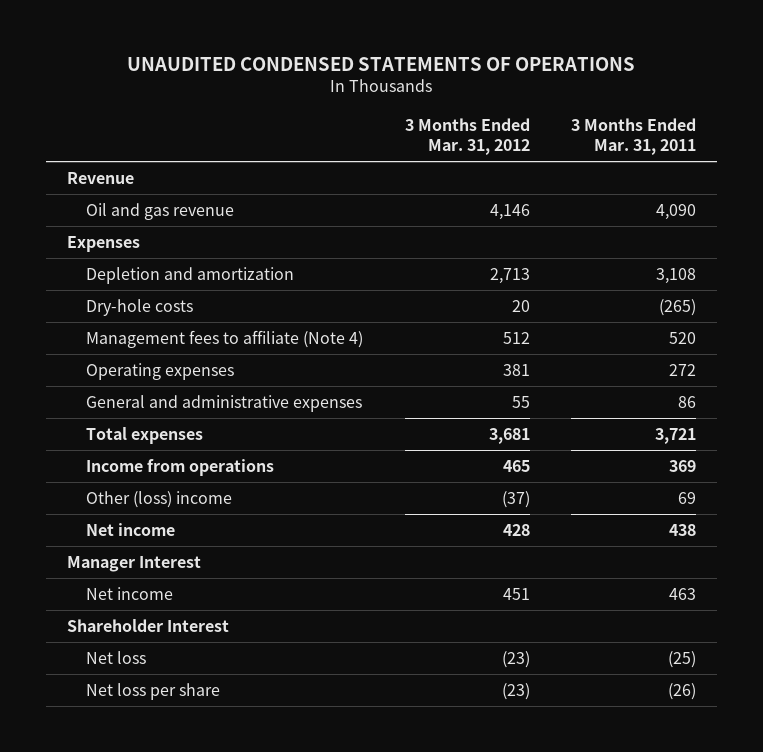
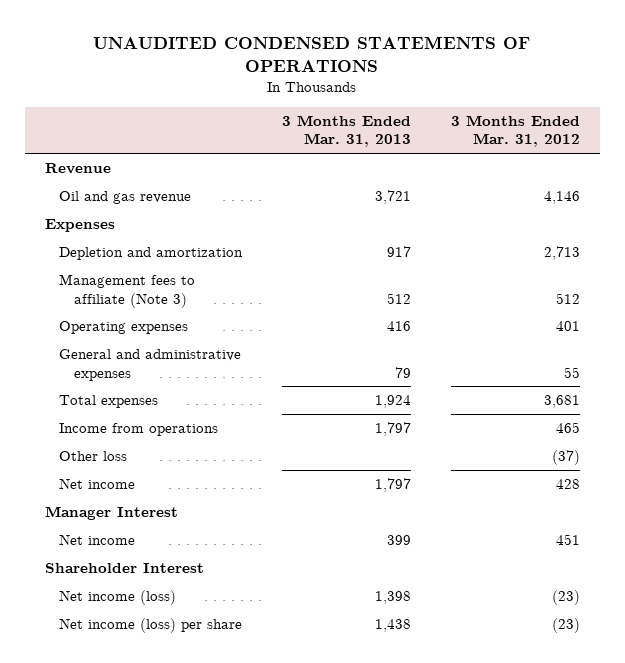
[571,117,697,156] 3 Months Ended Mar. 31, 2011 -> none
none -> [282,115,412,148] 3 Months Ended Mar. 31, 2013
[86,299,194,317] Dry-hole costs -> none
[86,330,364,349] Management fees to affiliate (Note 4) -> [59,274,196,308] Management fees to affiliate (Note 3)
[502,364,530,377] 381 -> [555,321,580,332] 401
[86,491,233,509] Other (loss) income -> [59,451,128,462] Other loss
[86,651,147,665] Net loss -> [59,590,177,606] Net income (loss)
[86,683,221,701] Net loss per share -> [59,618,243,634] Net income (loss) per share

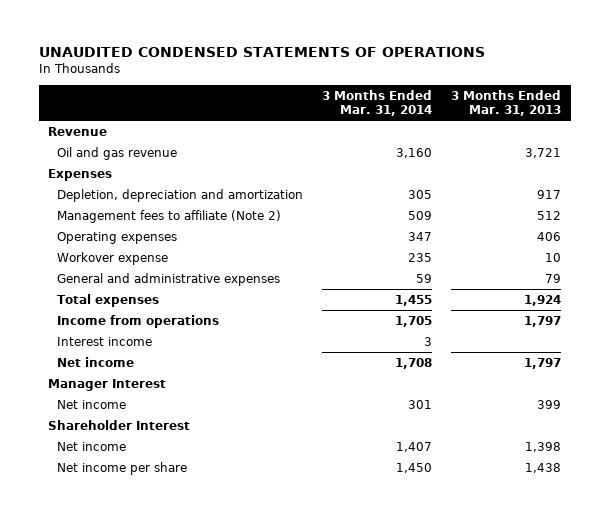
[450,115,580,148] 3 Months Ended Mar. 31, 2012 -> none
none -> [322,90,433,117] 3 Months Ended Mar. 31, 2014
[59,247,244,261] Depletion and amortization -> [56,188,303,202] Depletion, depreciation and amortization
[59,274,196,308] Management fees to affiliate (Note 3) -> [56,209,281,223] Management fees to affiliate (Note 2)
[387,321,412,332] 416 -> [537,231,562,241] 406
none -> [56,251,168,265] Workover expense
[59,451,128,462] Other loss -> none
none -> [56,336,152,346] Interest income
[59,590,177,606] Net income (loss) -> [56,441,126,451] Net income
[59,618,243,634] Net income (loss) per share -> [56,461,187,475] Net income per share

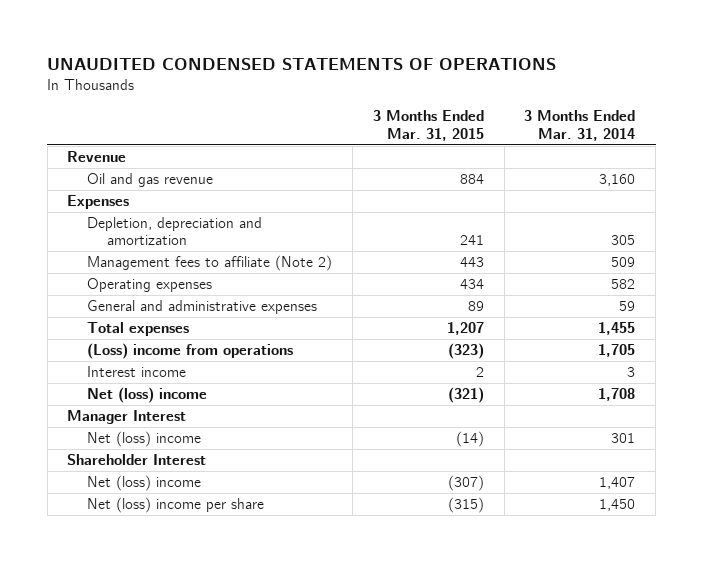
[451,90,562,117] 3 Months Ended Mar. 31, 2013 -> none
none -> [372,110,484,141] 3 Months Ended Mar. 31, 2015
[56,251,168,265] Workover expense -> none
[408,231,433,241] 347 -> [611,279,636,290] 582
[56,314,219,328] Income from operations -> [87,343,294,360] (Loss) income from operations
[56,356,134,367] Net income -> [87,387,208,404] Net (loss) income
[56,399,126,409] Net income -> [87,431,202,448] Net (loss) income
[56,441,126,451] Net income -> [87,475,202,492] Net (loss) income
[56,461,187,475] Net income per share -> [87,497,265,514] Net (loss) income per share

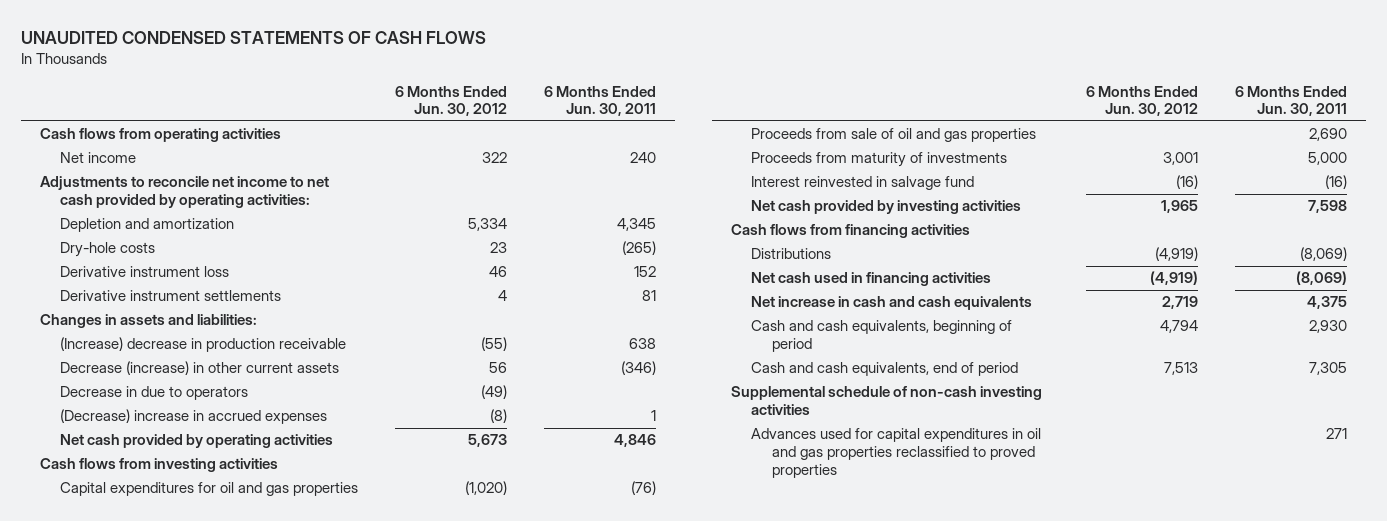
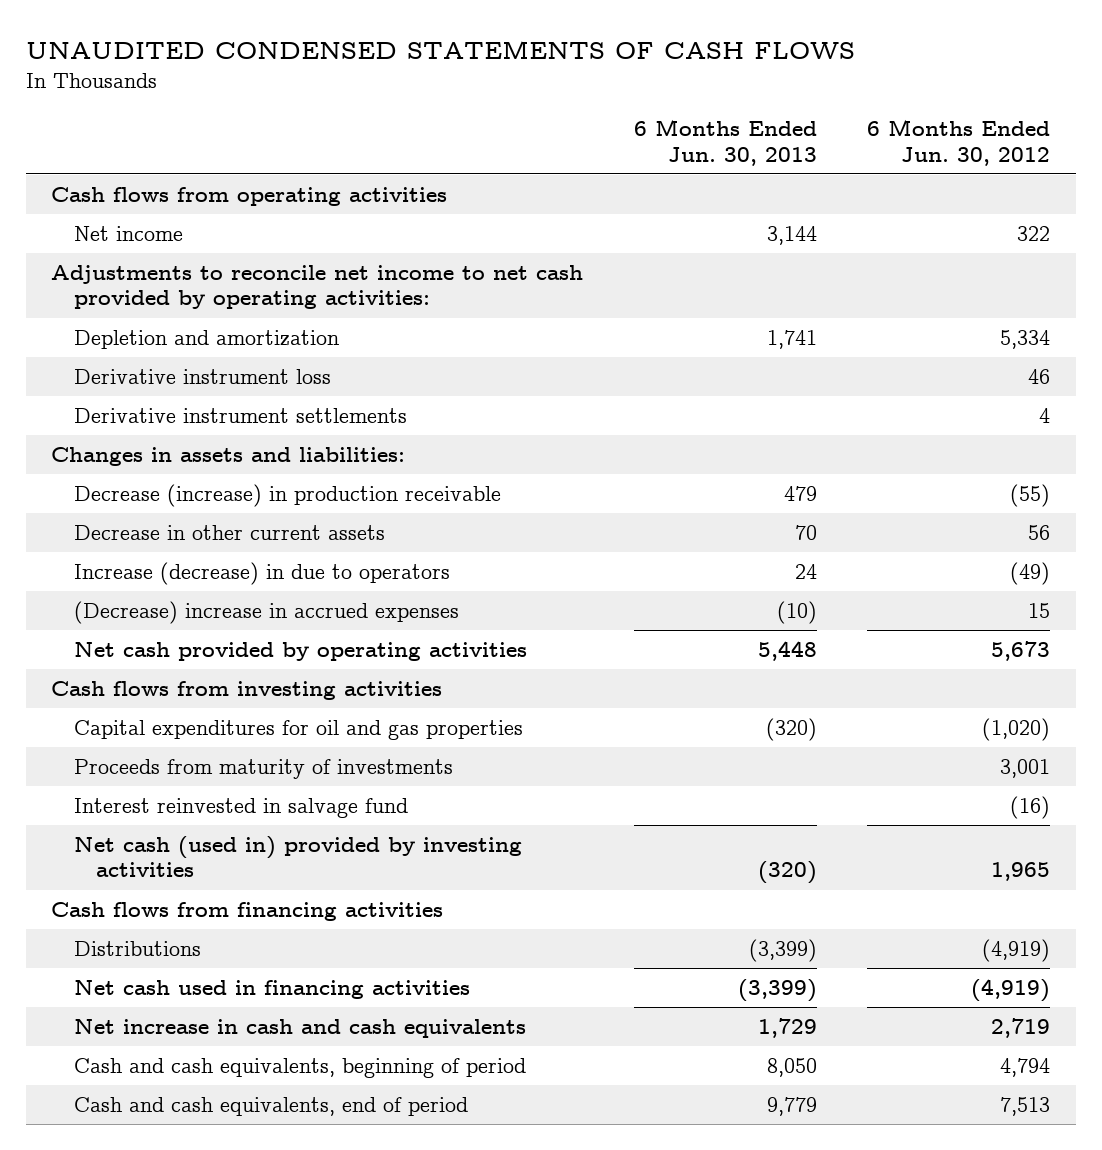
[544,85,657,117] 6 Months Ended Jun. 30, 2011 -> none
none -> [633,119,817,166] 6 Months Ended Jun. 30, 2013
[60,242,156,258] Dry-hole costs -> none
[60,337,347,353] (Increase) decrease in production receivable -> [73,484,501,508] Decrease (increase) in production receivable
[60,361,340,376] Decrease (increase) in other current assets -> [73,525,385,541] Decrease in other current assets
[60,386,249,401] Decrease in due to operators -> [73,562,450,586] Increase (decrease) in due to operators
[490,409,508,424] (8) -> [1028,603,1051,619] 15
[751,128,1037,143] Proceeds from sale of oil and gas properties -> none
[751,200,1022,215] Net cash provided by investing activities -> [73,836,522,878] Net cash (used in) provided by investing activities
[730,386,1042,416] Supplemental schedule of non-cash investing activities -> none
[751,428,1042,479] Advances used for capital expenditures in oil and gas properties reclassified to proved properties -> none

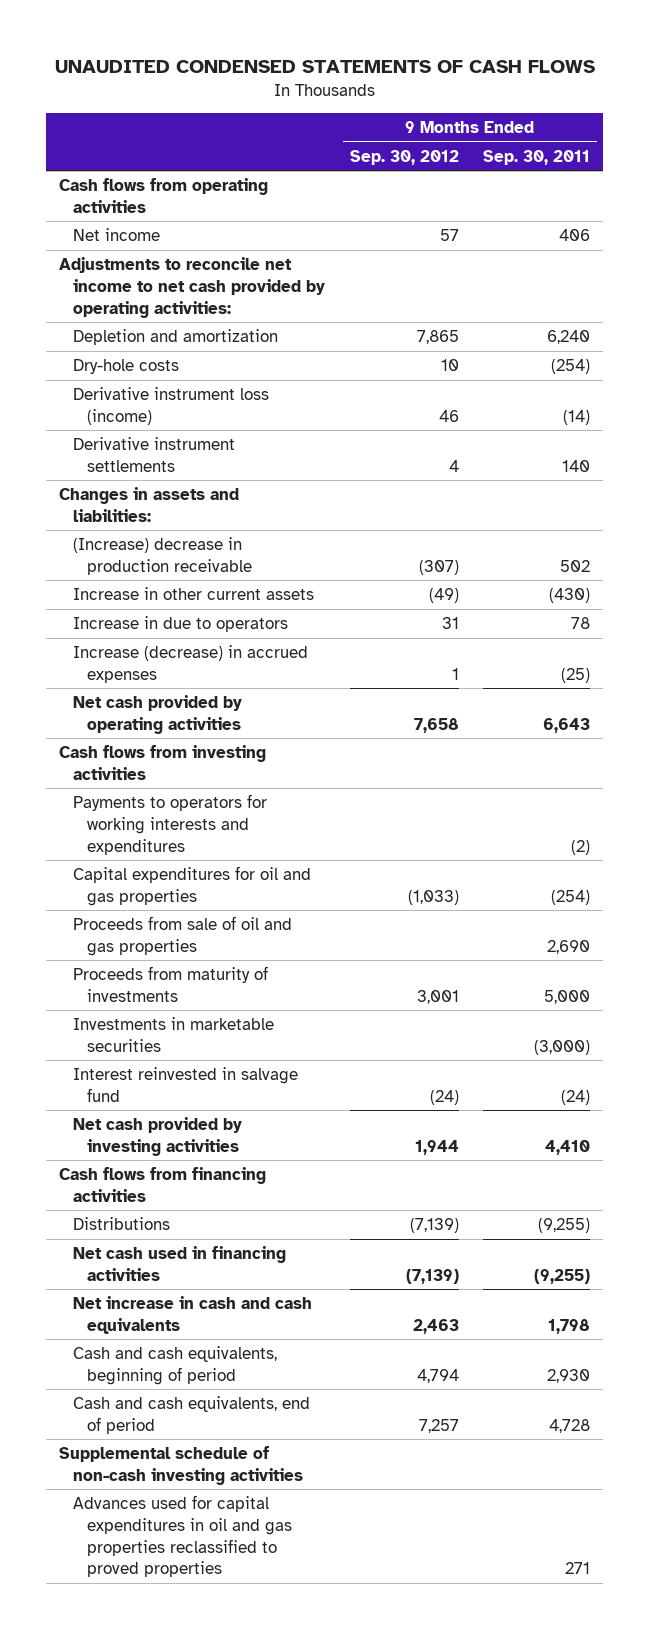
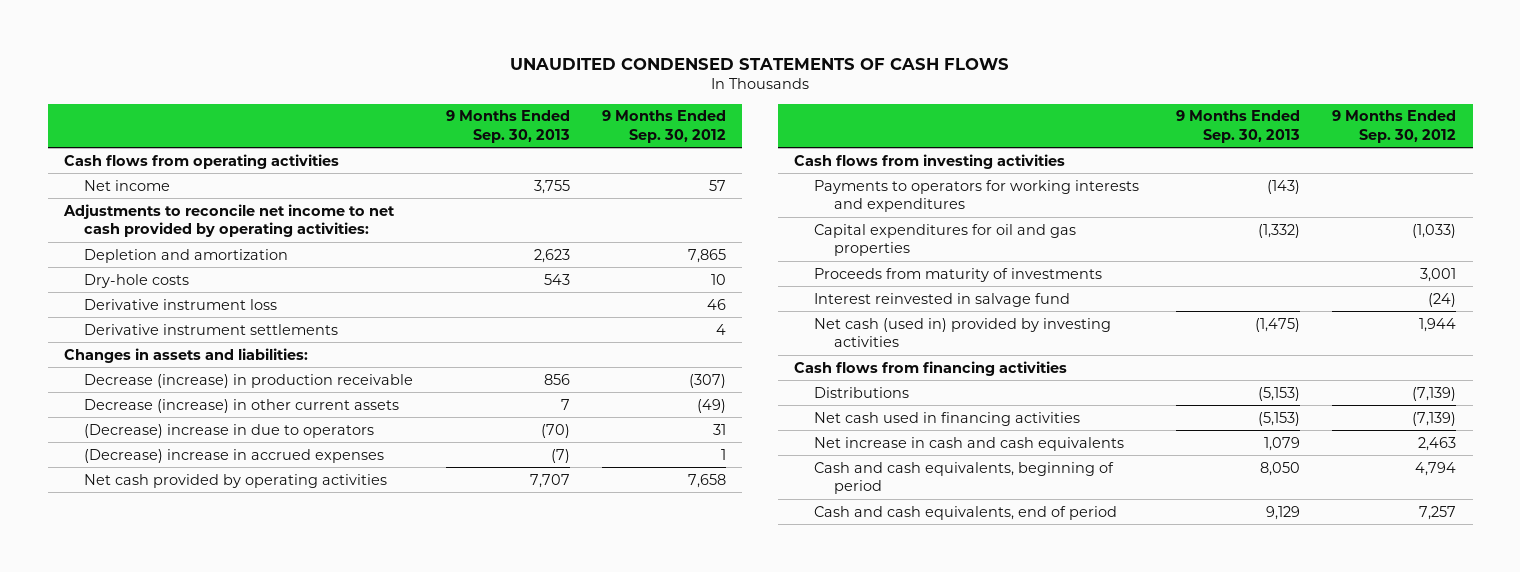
[483,149,591,165] Sep. 30, 2011 -> none
none -> [445,110,570,143] 9 Months Ended Sep. 30, 2013
[72,387,269,425] Derivative instrument loss (income) -> [83,298,277,310] Derivative instrument loss
[72,537,252,575] (Increase) decrease in production receivable -> [83,373,413,388] Decrease (increase) in production receivable
[72,587,314,601] Increase in other current assets -> [83,398,399,413] Decrease (increase) in other current assets
[72,616,288,633] Increase in due to operators -> [83,423,374,438] (Decrease) increase in due to operators
[72,645,308,683] Increase (decrease) in accrued expenses -> [83,448,384,463] (Decrease) increase in accrued expenses
[72,916,292,956] Proceeds from sale of oil and gas properties -> none
[72,1017,274,1052] Investments in marketable securities -> none
[72,1117,242,1156] Net cash provided by investing activities -> [814,317,1112,348] Net cash (used in) provided by investing activities
[58,1446,303,1485] Supplemental schedule of non-cash investing activities -> none
[72,1495,292,1578] Advances used for capital expenditures in oil and gas properties reclassified to proved properties -> none

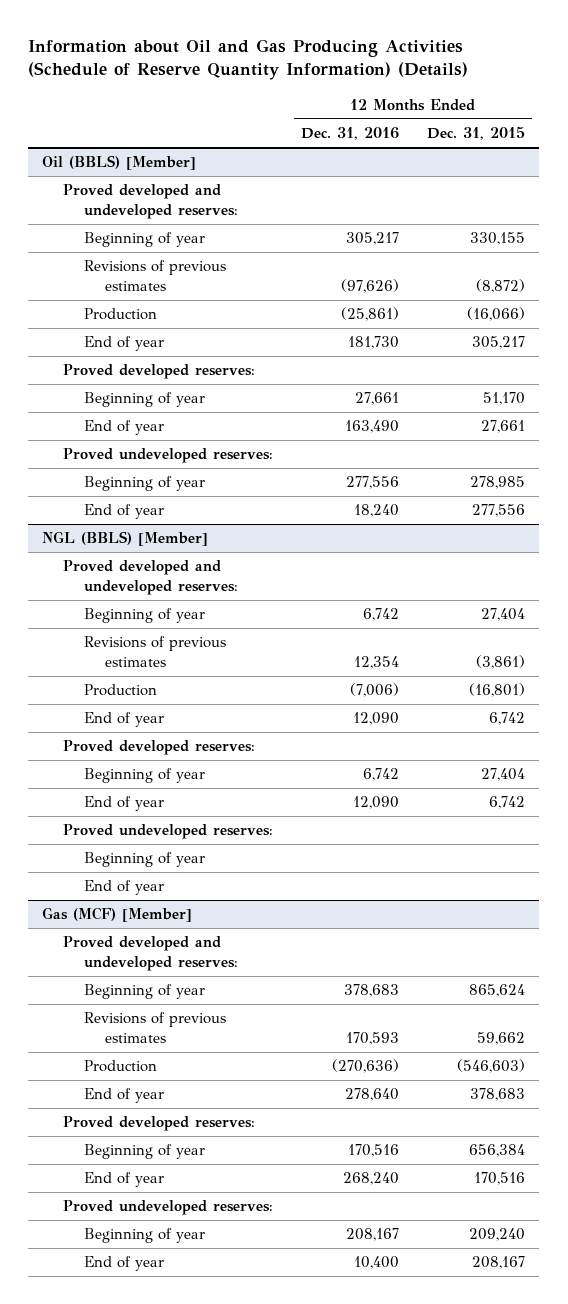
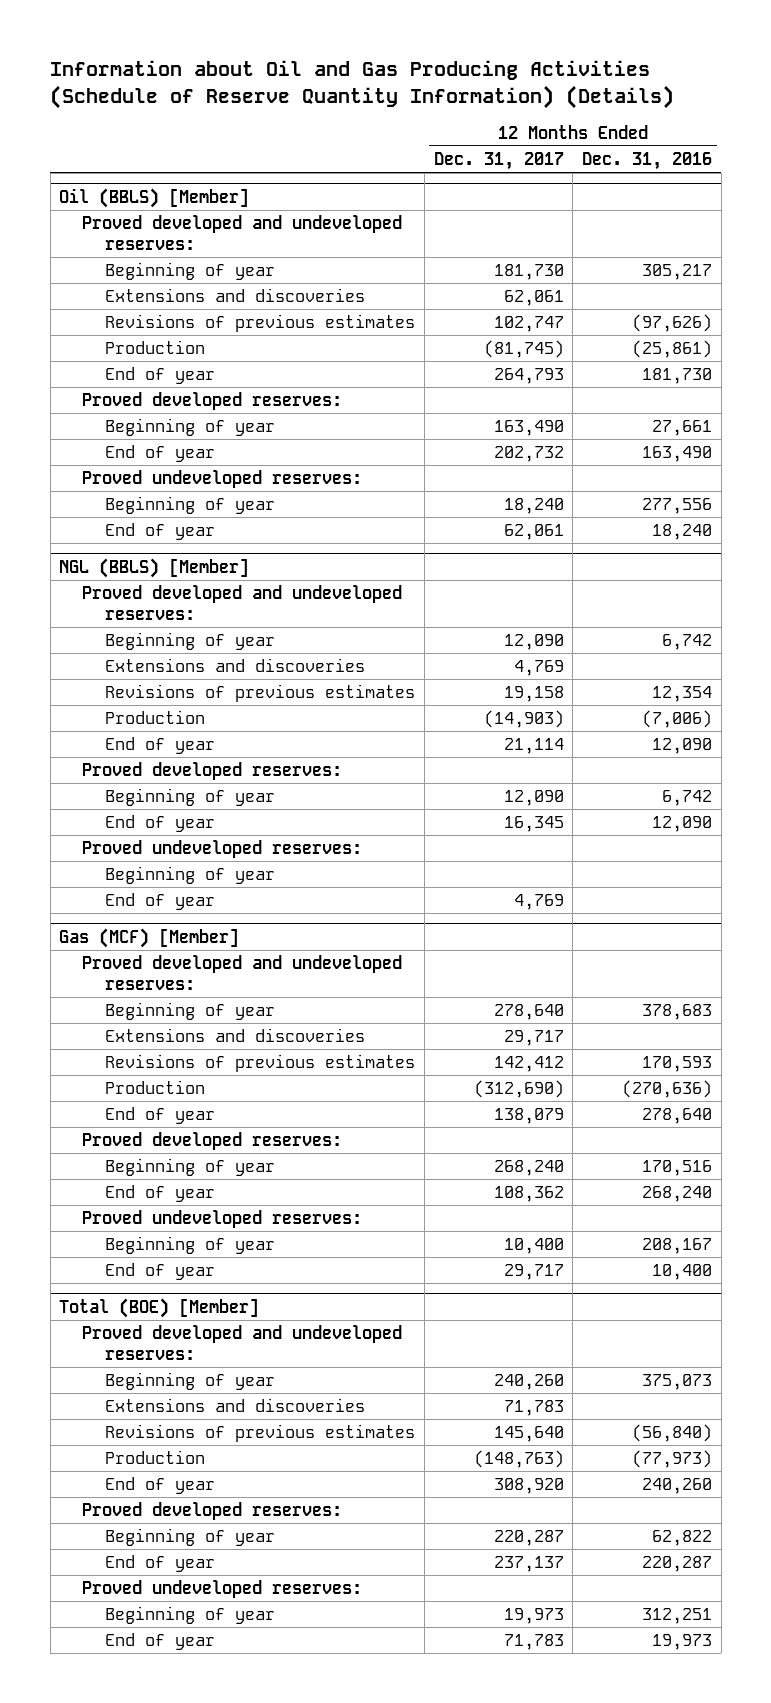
[427,126,526,141] Dec. 31, 2015 -> none
none -> [433,152,564,171] Dec. 31, 2017
none -> [104,288,365,303] Extensions and discoveries
none -> [104,658,365,673] Extensions and discoveries
none -> [104,1028,365,1043] Extensions and discoveries
none -> [59,1297,260,1318] Total (BOE) [Member]
none -> [82,1325,403,1361] Proved developed and undeveloped reserves:
none -> [104,1372,275,1391] Beginning of year
none -> [104,1398,365,1413] Extensions and discoveries
none -> [104,1424,415,1443] Revisions of previous estimates
none -> [104,1450,205,1465] Production
none -> [104,1477,215,1495] End of year
none -> [82,1502,343,1521] Proved developed reserves:
none -> [104,1528,275,1547] Beginning of year
none -> [104,1555,215,1573] End of year
none -> [82,1580,363,1599] Proved undeveloped reserves:
none -> [104,1606,275,1625] Beginning of year
none -> [104,1633,215,1651] End of year

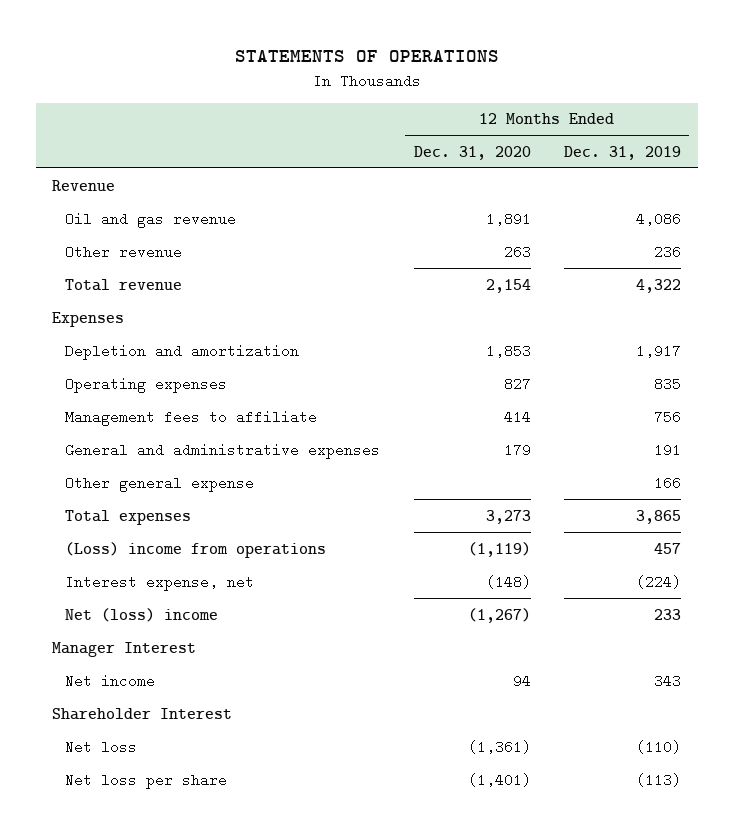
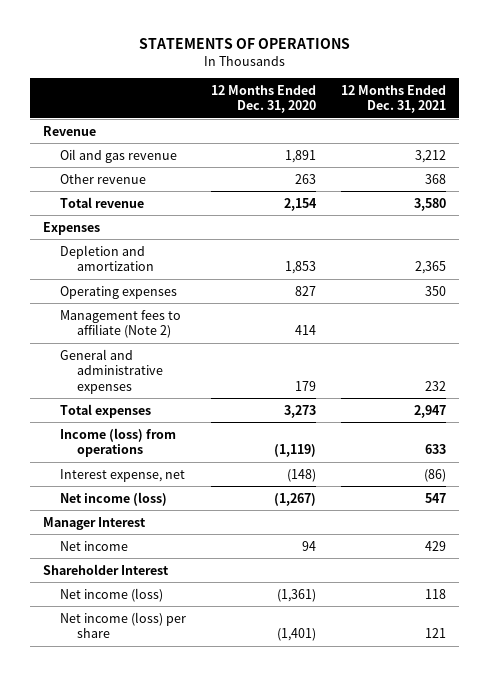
[563,145,681,160] Dec. 31, 2019 -> none
none -> [341,84,447,114] 12 Months Ended Dec. 31, 2021
[65,409,318,426] Management fees to affiliate -> [59,309,181,339] Management fees to affiliate (Note 2)
[65,475,255,492] Other general expense -> none
[65,541,327,558] (Loss) income from operations -> [59,427,176,458] Income (loss) from operations
[65,607,219,622] Net (loss) income -> [59,491,167,506] Net income (loss)
[65,739,138,754] Net loss -> [59,587,163,602] Net income (loss)
[65,772,228,789] Net loss per share -> [59,611,186,639] Net income (loss) per share

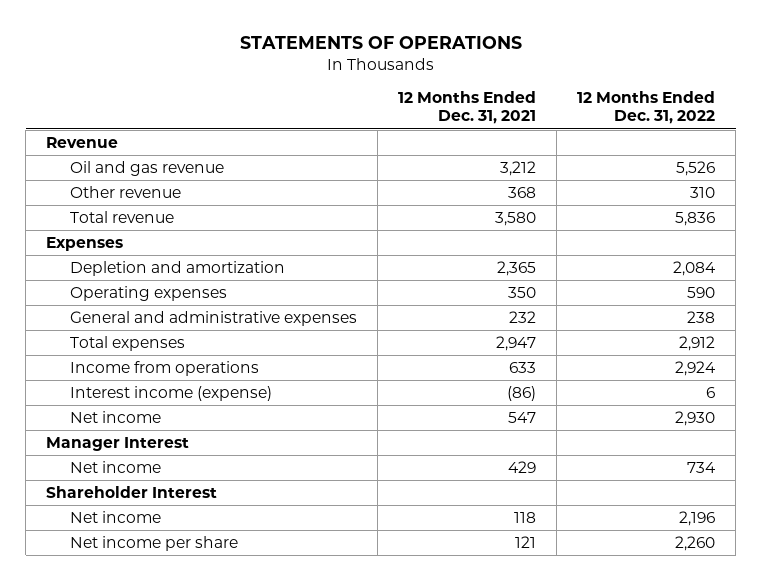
[211,84,317,114] 12 Months Ended Dec. 31, 2020 -> none
none -> [577,91,716,125] 12 Months Ended Dec. 31, 2022
[59,309,181,339] Management fees to affiliate (Note 2) -> none
[59,427,176,458] Income (loss) from operations -> [69,360,259,376] Income from operations
[59,468,185,482] Interest expense, net -> [69,385,272,401] Interest income (expense)
[59,491,167,506] Net income (loss) -> [69,410,161,423] Net income
[59,587,163,602] Net income (loss) -> [69,510,161,523] Net income
[59,611,186,639] Net income (loss) per share -> [69,535,238,551] Net income per share

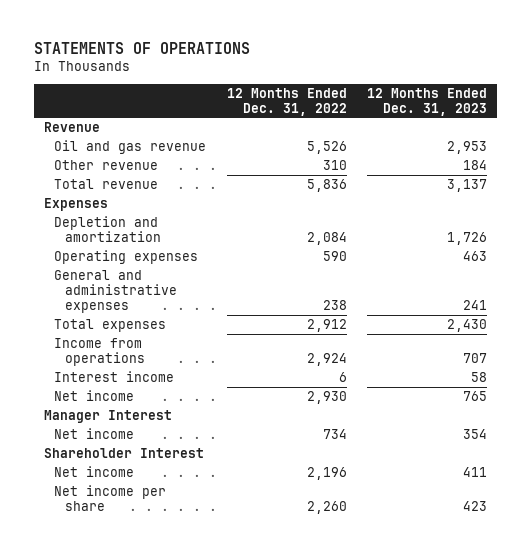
[397,91,536,125] 12 Months Ended Dec. 31, 2021 -> none
none -> [366,87,487,116] 12 Months Ended Dec. 31, 2023
[69,385,272,401] Interest income (expense) -> [54,371,175,383] Interest income

